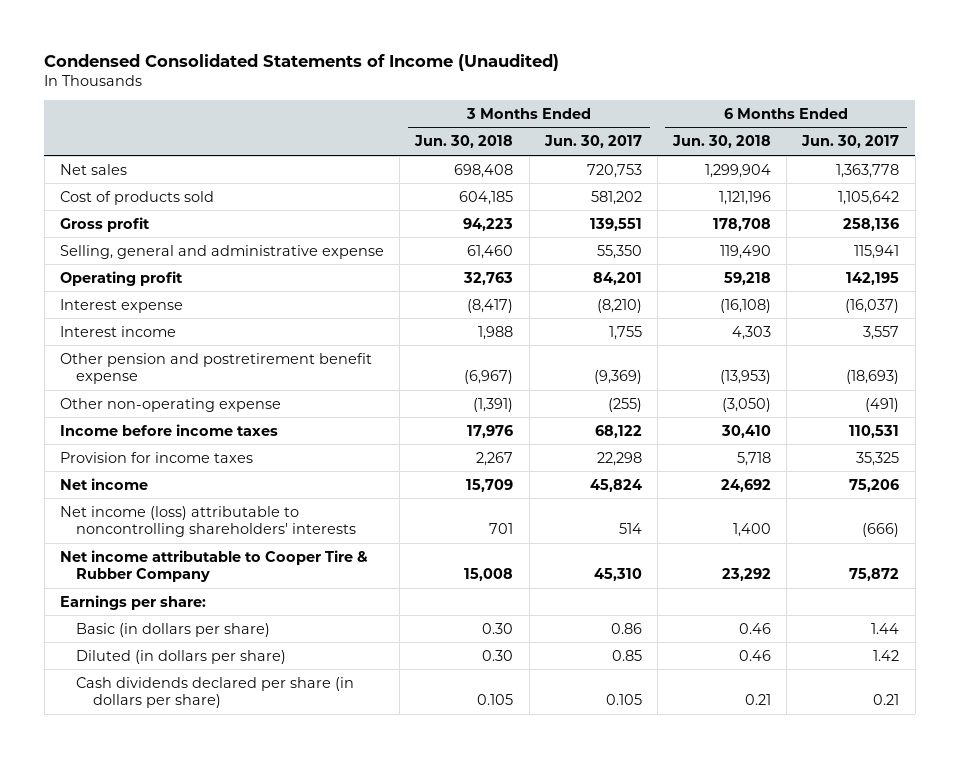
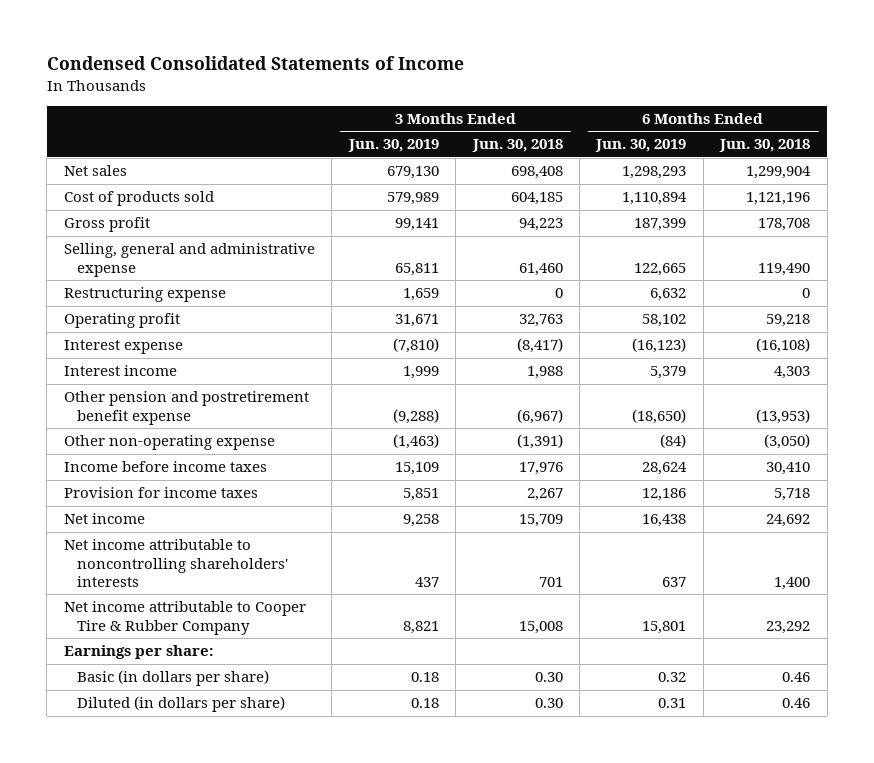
[44,53,560,71] Condensed Consolidated Statements of Income (Unaudited) -> [46,56,464,71] Condensed Consolidated Statements of Income
[543,135,642,149] Jun. 30, 2017 -> none
[801,135,900,149] Jun. 30, 2017 -> none
none -> [347,139,439,153] Jun. 30, 2019
none -> [595,139,687,153] Jun. 30, 2019
none -> [63,287,226,303] Restructuring expense
[60,505,357,538] Net income (loss) attributable to noncontrolling shareholders' interests -> [63,539,288,588] Net income attributable to noncontrolling shareholders' interests
[76,676,355,709] Cash dividends declared per share (in dollars per share) -> none

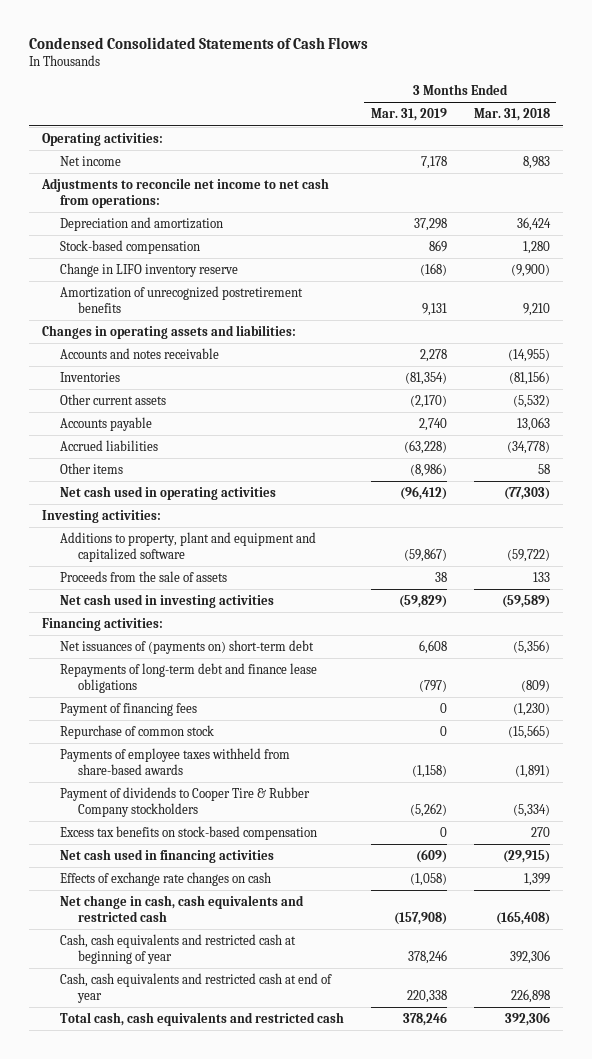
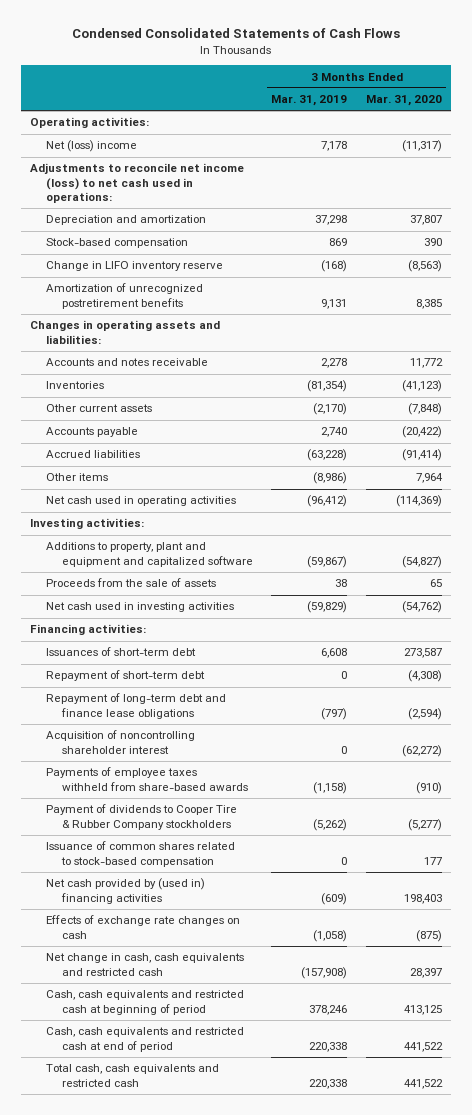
[473,108,550,122] Mar. 31, 2018 -> none
none -> [365,95,442,107] Mar. 31, 2020
[59,155,121,166] Net income -> [45,140,137,153] Net (loss) income
[41,177,330,208] Adjustments to reconcile net income to net cash from operations: -> [29,163,244,203] Adjustments to reconcile net income (loss) to net cash used in operations:
[59,702,197,716] Payment of financing fees -> none
[59,724,214,739] Repurchase of common stock -> none
[59,639,314,654] Net issuances of (payments on) short-term debt -> [45,647,196,657] Issuances of short-term debt
none -> [45,670,205,682] Repayment of short-term debt
[59,662,317,693] Repayments of long-term debt and finance lease obligations -> [45,693,226,719] Repayment of long-term debt and finance lease obligations
none -> [45,730,195,754] Acquisition of noncontrolling shareholder interest
[59,825,317,840] Excess tax benefits on stock-based compensation -> none
none -> [45,841,235,867] Issuance of common shares related to stock-based compensation
[59,848,274,863] Net cash used in financing activities -> [45,878,205,904] Net cash provided by (used in) financing activities
[59,933,296,964] Cash, cash equivalents and restricted cash at beginning of year -> [45,990,244,1015] Cash, cash equivalents and restricted cash at beginning of period
[59,972,332,1003] Cash, cash equivalents and restricted cash at end of year -> [45,1027,244,1052] Cash, cash equivalents and restricted cash at end of period
[402,1011,447,1026] 378,246 -> [309,1078,348,1089] 220,338

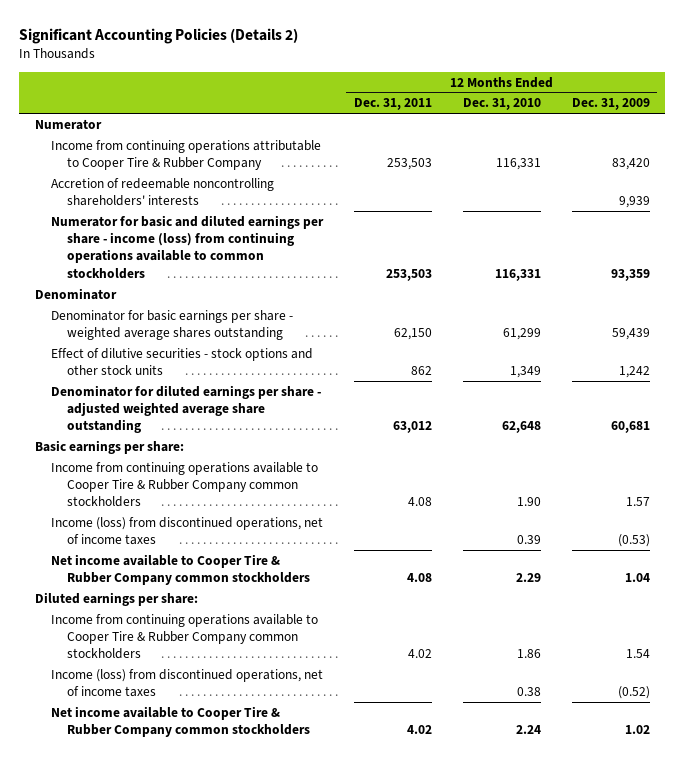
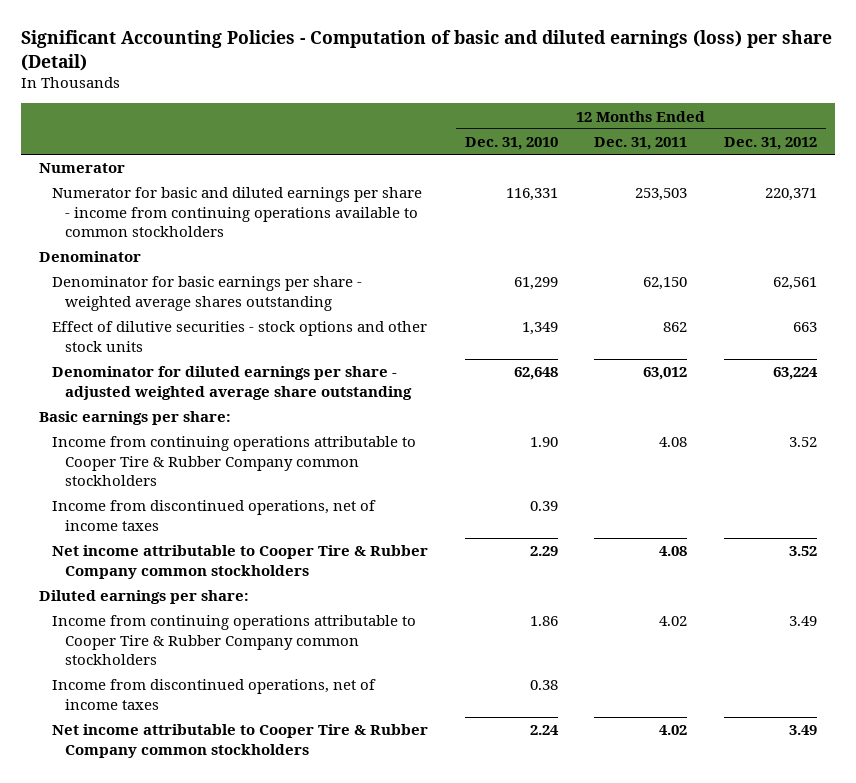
[19,28,299,45] Significant Accounting Policies (Details 2) -> [20,30,832,71] Significant Accounting Policies - Computation of basic and diluted earnings (loss) per share (Detail)
[571,98,650,111] Dec. 31, 2009 -> none
none -> [724,136,818,150] Dec. 31, 2012
[50,139,321,171] Income from continuing operations attributable to Cooper Tire & Rubber Company -> none
[50,177,274,207] Accretion of redeemable noncontrolling shareholders' interests -> none
[50,214,324,279] Numerator for basic and diluted earnings per share - income (loss) from continuing operations available to common stockholders -> [52,187,423,238] Numerator for basic and diluted earnings per share - income from continuing operations available to common stockholders
[50,461,318,508] Income from continuing operations available to Cooper Tire & Rubber Company common stockholders -> [52,436,417,487] Income from continuing operations attributable to Cooper Tire & Rubber Company common stockholders
[50,516,323,546] Income (loss) from discontinued operations, net of income taxes -> [52,500,377,531] Income from discontinued operations, net of income taxes
[50,553,311,586] Net income available to Cooper Tire & Rubber Company common stockholders -> [52,545,429,579] Net income attributable to Cooper Tire & Rubber Company common stockholders
[50,613,318,660] Income from continuing operations available to Cooper Tire & Rubber Company common stockholders -> [52,615,417,666] Income from continuing operations attributable to Cooper Tire & Rubber Company common stockholders
[50,668,323,698] Income (loss) from discontinued operations, net of income taxes -> [52,679,377,710] Income from discontinued operations, net of income taxes
[50,705,311,738] Net income available to Cooper Tire & Rubber Company common stockholders -> [52,724,429,758] Net income attributable to Cooper Tire & Rubber Company common stockholders

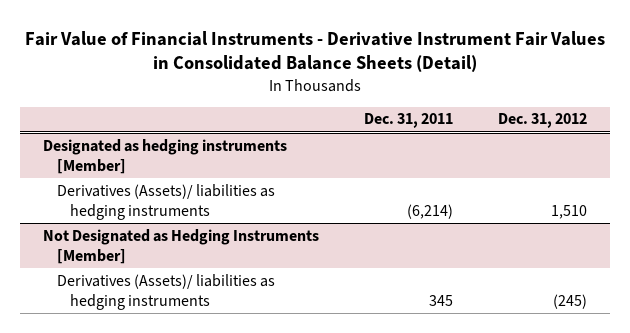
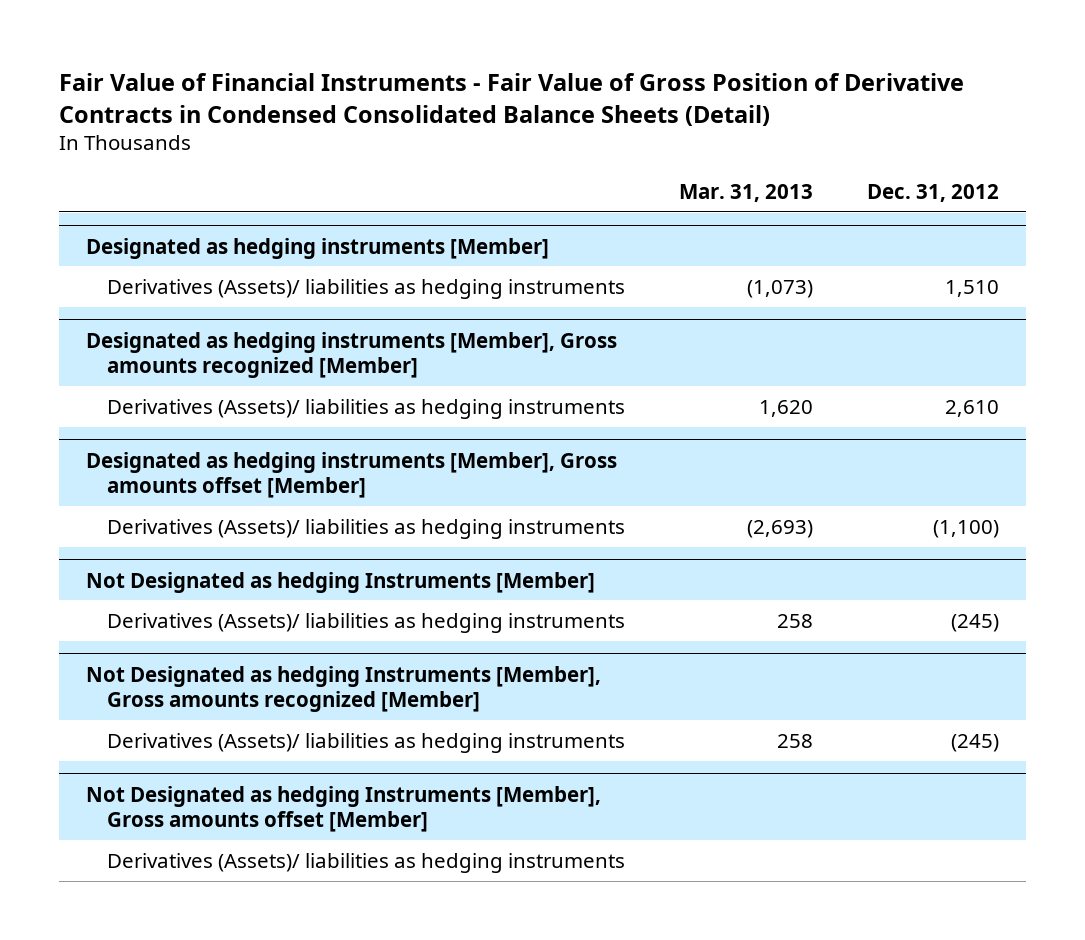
[25,30,606,73] Fair Value of Financial Instruments - Derivative Instrument Fair Values in Consolidated Balance Sheets (Detail) -> [58,72,964,126] Fair Value of Financial Instruments - Fair Value of Gross Position of Derivative Contracts in Condensed Consolidated Balance Sheets (Detail)
[364,113,454,129] Dec. 31, 2011 -> none
none -> [679,183,814,202] Mar. 31, 2013
none -> [85,331,617,379] Designated as hedging instruments [Member], Gross amounts recognized [Member]
none -> [107,398,626,419] Derivatives (Assets)/ liabilities as hedging instruments
none -> [85,451,617,499] Designated as hedging instruments [Member], Gross amounts offset [Member]
none -> [107,518,626,539] Derivatives (Assets)/ liabilities as hedging instruments
[42,228,319,265] Not Designated as Hedging Instruments [Member] -> [85,571,595,593] Not Designated as hedging Instruments [Member]
none -> [85,665,601,713] Not Designated as hedging Instruments [Member], Gross amounts recognized [Member]
none -> [107,732,626,753] Derivatives (Assets)/ liabilities as hedging instruments
none -> [85,785,601,833] Not Designated as hedging Instruments [Member], Gross amounts offset [Member]
none -> [107,852,626,873] Derivatives (Assets)/ liabilities as hedging instruments

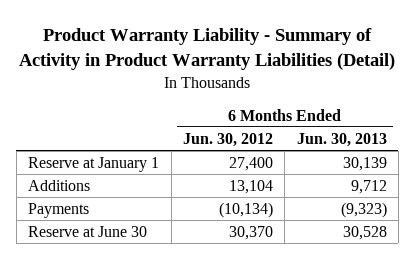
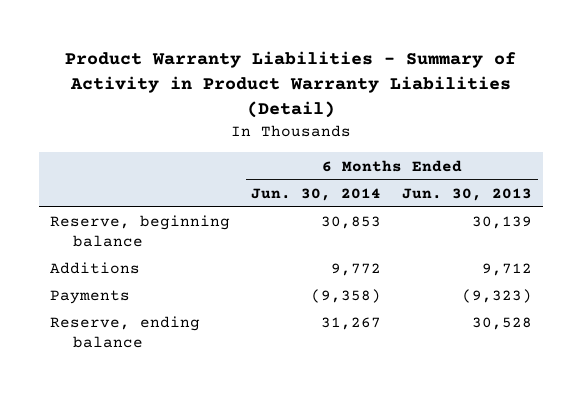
[19,28,396,71] Product Warranty Liability - Summary of Activity in Product Warranty Liabilities (Detail) -> [65,51,517,119] Product Warranty Liabilities - Summary of Activity in Product Warranty Liabilities (Detail)
[182,132,273,147] Jun. 30, 2012 -> none
none -> [251,187,382,201] Jun. 30, 2014
[28,156,160,172] Reserve at January 1 -> [49,215,230,248] Reserve, beginning balance
[28,225,148,237] Reserve at June 30 -> [49,316,200,349] Reserve, ending balance

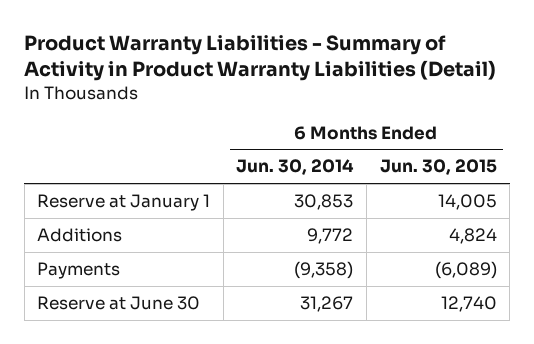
[402,187,533,201] Jun. 30, 2013 -> none
none -> [379,159,497,176] Jun. 30, 2015
[49,215,230,248] Reserve, beginning balance -> [37,194,211,212] Reserve at January 1
[49,316,200,349] Reserve, ending balance -> [37,296,201,311] Reserve at June 30

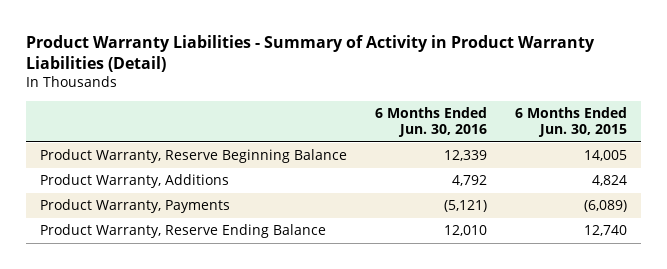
[236,159,355,176] Jun. 30, 2014 -> none
none -> [375,107,488,137] 6 Months Ended Jun. 30, 2016
[37,194,211,212] Reserve at January 1 -> [40,149,348,164] Product Warranty, Reserve Beginning Balance
[37,228,123,243] Additions -> [40,174,230,189] Product Warranty, Additions
[37,262,121,280] Payments -> [40,199,231,214] Product Warranty, Payments
[37,296,201,311] Reserve at June 30 -> [40,224,327,239] Product Warranty, Reserve Ending Balance

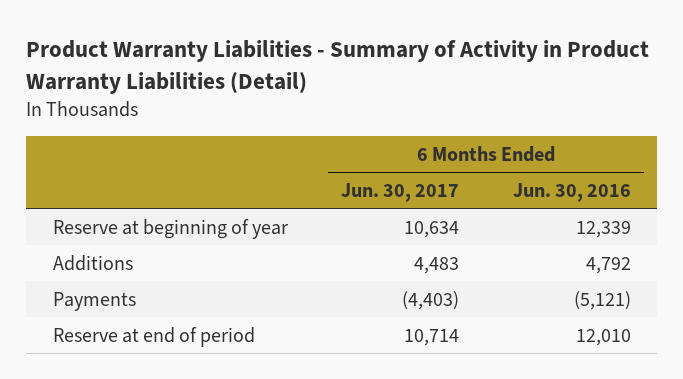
[514,107,627,137] 6 Months Ended Jun. 30, 2015 -> none
none -> [341,182,460,202] Jun. 30, 2017
[40,149,348,164] Product Warranty, Reserve Beginning Balance -> [52,218,288,239] Reserve at beginning of year
[40,174,230,189] Product Warranty, Additions -> [52,254,133,271] Additions
[40,199,231,214] Product Warranty, Payments -> [52,291,136,311] Payments
[40,224,327,239] Product Warranty, Reserve Ending Balance -> [52,326,255,347] Reserve at end of period

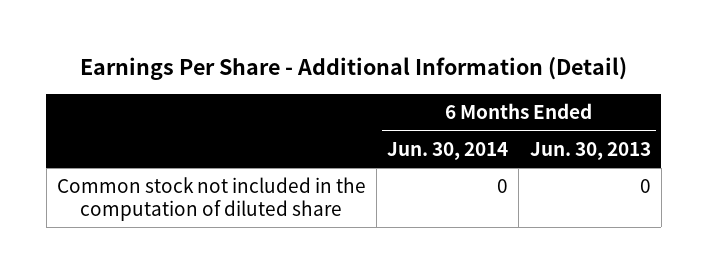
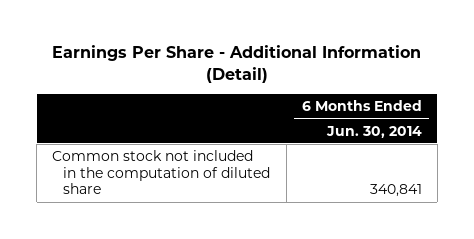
[529,141,651,160] Jun. 30, 2013 -> none
[497,179,509,194] 0 -> [369,184,422,198] 340,841

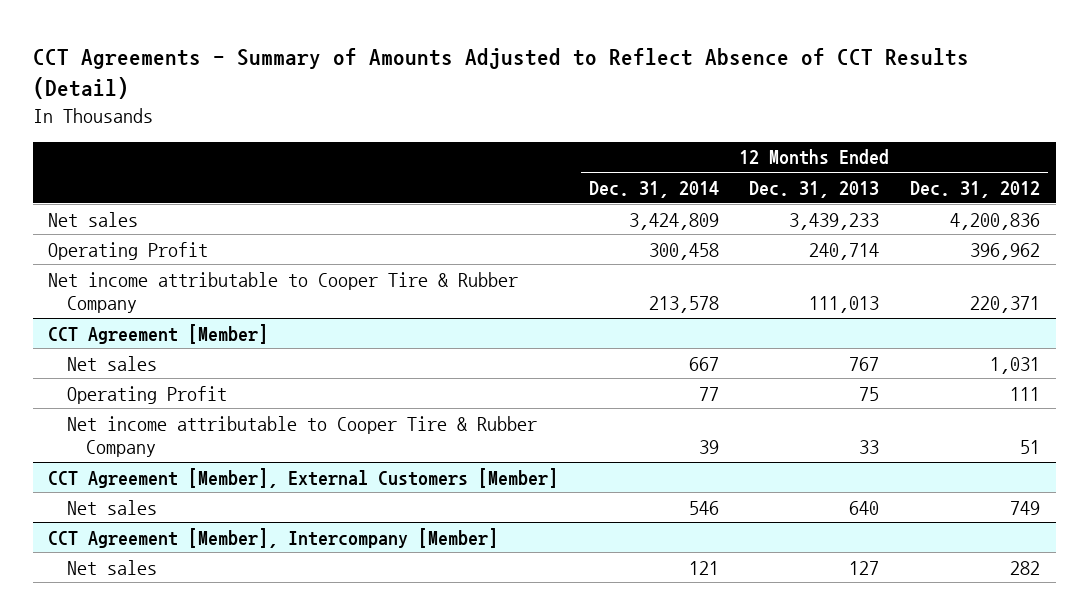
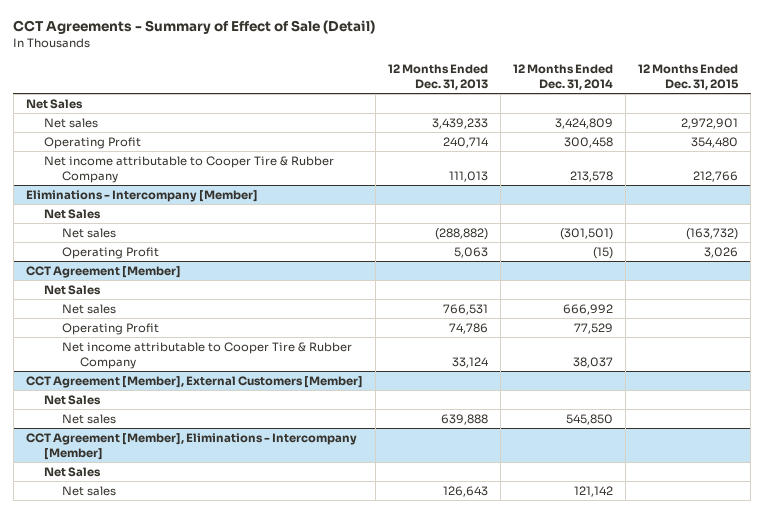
[32,47,969,99] CCT Agreements - Summary of Amounts Adjusted to Reflect Absence of CCT Results (Detail) -> [13,20,376,35] CCT Agreements - Summary of Effect of Sale (Detail)
[910,180,1041,198] Dec. 31, 2012 -> none
none -> [638,63,740,90] 12 Months Ended Dec. 31, 2015
none -> [25,98,83,109] Net Sales
none -> [25,189,258,202] Eliminations - Intercompany [Member]
none -> [43,208,101,219] Net Sales
none -> [61,227,116,238] Net sales
none -> [61,246,159,259] Operating Profit
none -> [43,284,101,295] Net Sales
[688,356,719,371] 667 -> [563,303,614,315] 666,992
[849,356,880,371] 767 -> [442,303,488,315] 766,531
[698,386,719,401] 77 -> [574,322,614,334] 77,529
[859,386,880,401] 75 -> [448,322,488,334] 74,786
[698,440,719,455] 39 -> [573,356,614,368] 38,037
[859,440,880,455] 33 -> [451,356,489,368] 33,124
none -> [43,394,101,405] Net Sales
[688,500,719,515] 546 -> [566,413,614,425] 545,850
[849,500,880,515] 640 -> [440,413,488,425] 639,888
[47,527,498,548] CCT Agreement [Member], Intercompany [Member] -> [25,432,357,460] CCT Agreement [Member], Eliminations - Intercompany [Member]
none -> [43,466,101,477] Net Sales
[688,560,719,575] 121 -> [574,485,614,497] 121,142
[849,560,880,575] 127 -> [442,485,488,497] 126,643

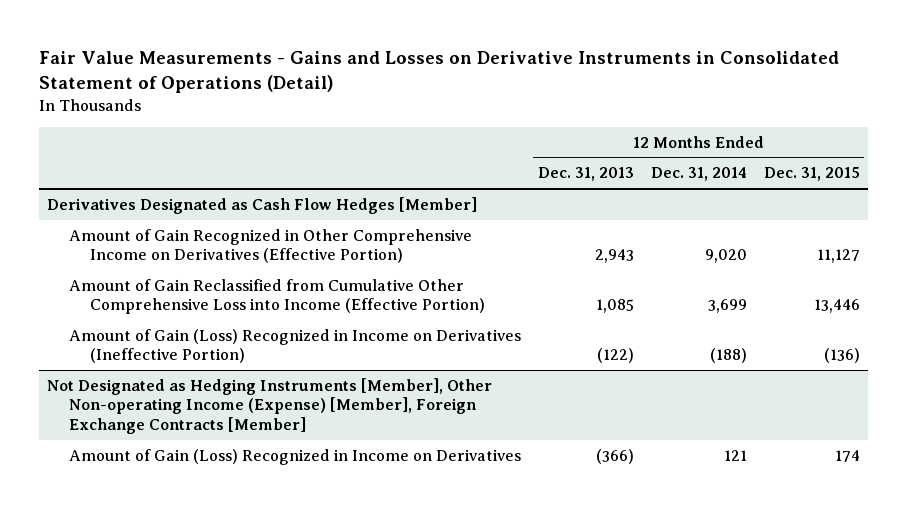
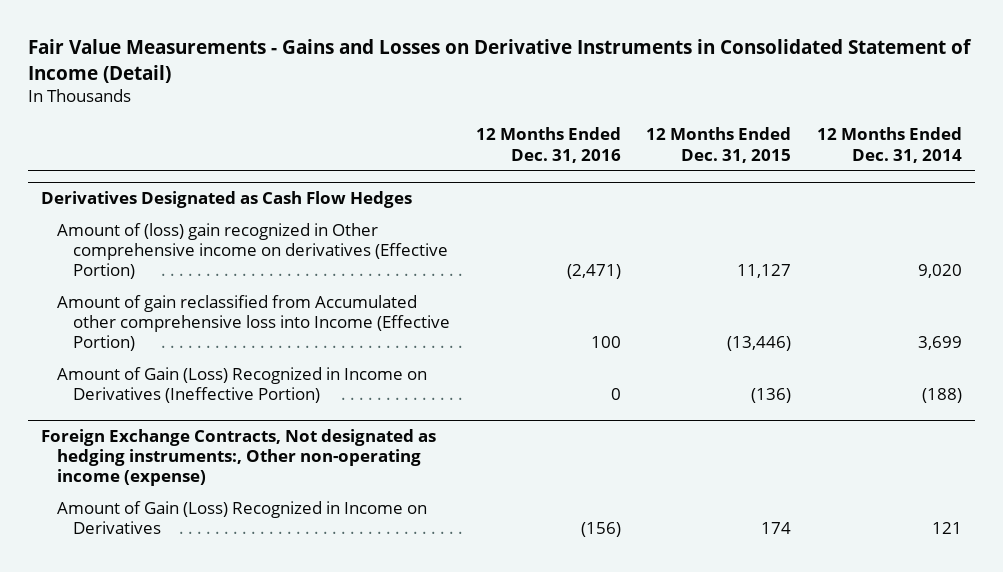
[38,50,839,93] Fair Value Measurements - Gains and Losses on Derivative Instruments in Consolidated Statement of Operations (Detail) -> [28,38,973,83] Fair Value Measurements - Gains and Losses on Derivative Instruments in Consolidated Statement of Income (Detail)
[537,167,634,182] Dec. 31, 2013 -> none
none -> [475,127,621,163] 12 Months Ended Dec. 31, 2016
[47,196,478,214] Derivatives Designated as Cash Flow Hedges [Member] -> [40,190,412,208] Derivatives Designated as Cash Flow Hedges
[68,228,472,264] Amount of Gain Recognized in Other Comprehensive Income on Derivatives (Effective Portion) -> [56,222,448,280] Amount of (loss) gain recognized in Other comprehensive income on derivatives (Effective Portion)
[68,278,486,315] Amount of Gain Reclassified from Cumulative Other Comprehensive Loss into Income (Effective Portion) -> [56,294,450,352] Amount of gain reclassified from Accumulated other comprehensive loss into Income (Effective Portion)
[813,299,860,314] 13,446 -> [727,336,792,352] (13,446)
[47,377,493,434] Not Designated as Hedging Instruments [Member], Other Non-operating Income (Expense) [Member], Foreign Exchange Contracts [Member] -> [40,428,436,487] Foreign Exchange Contracts, Not designated as hedging instruments:, Other non-operating income (expense)

